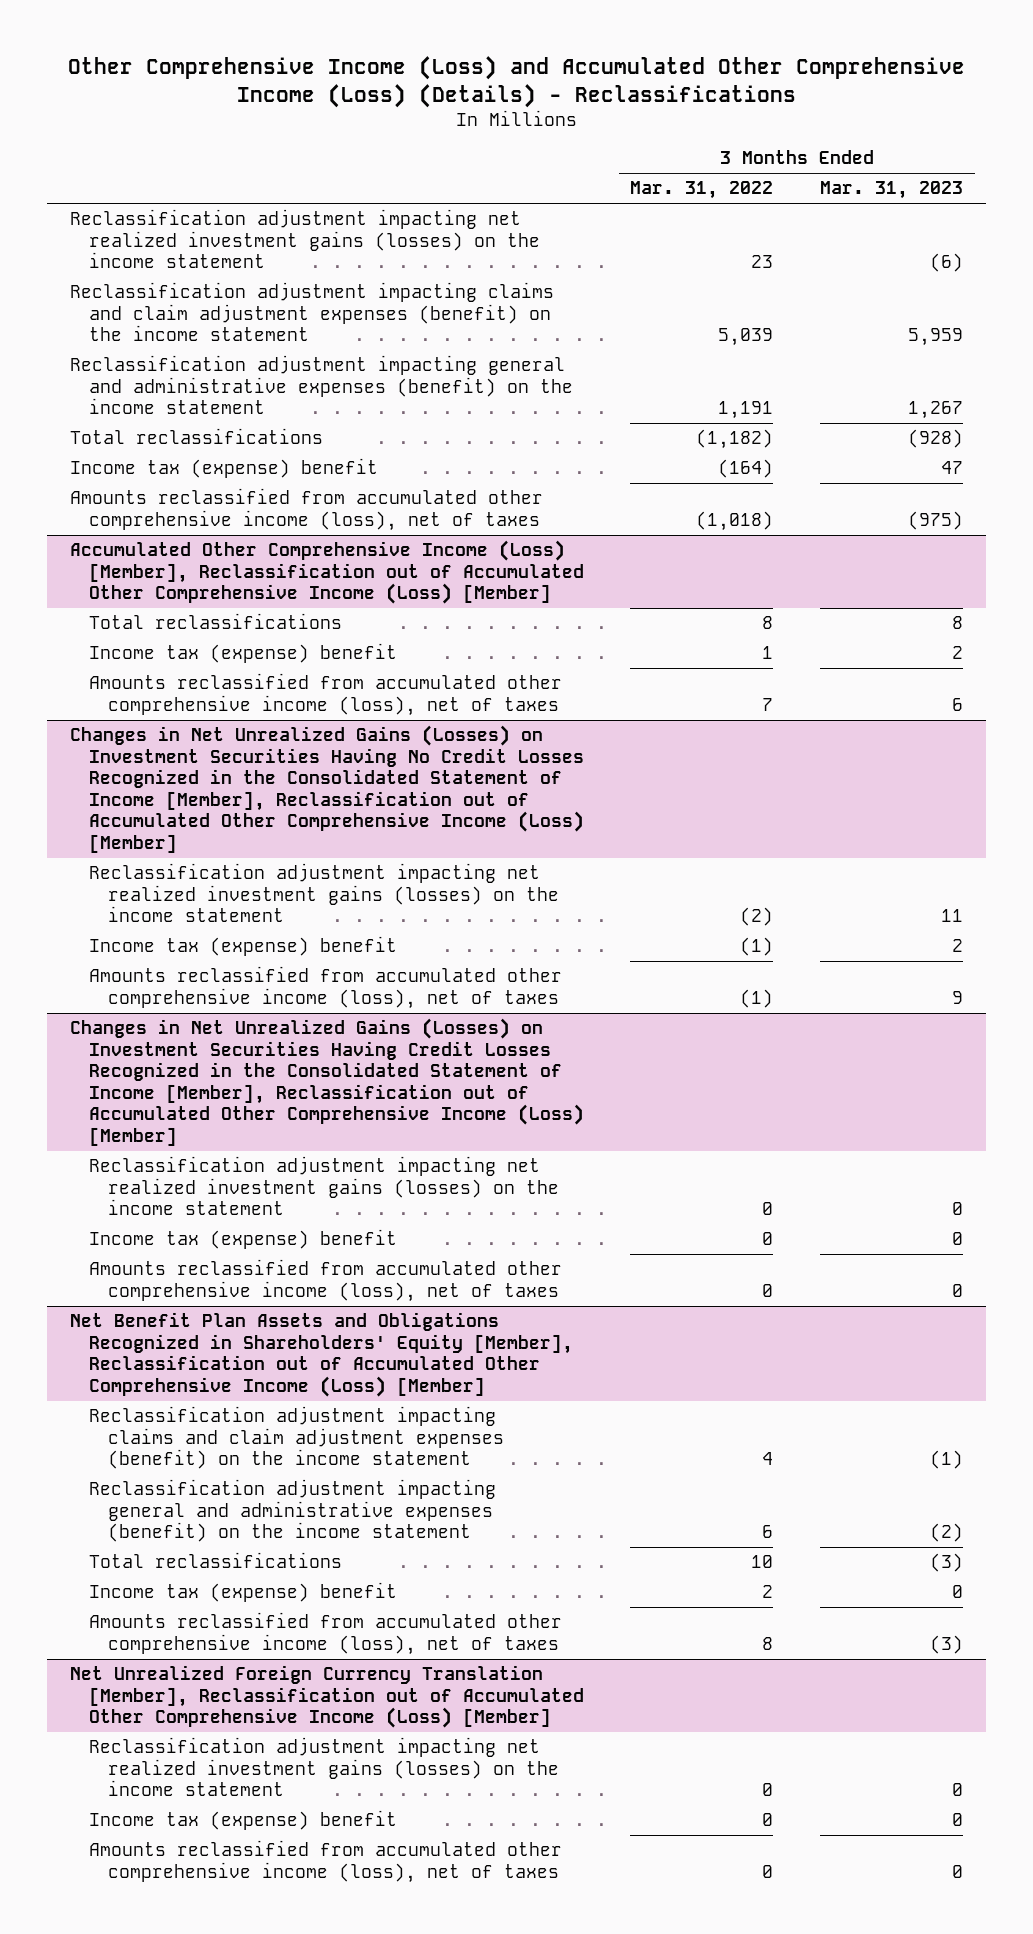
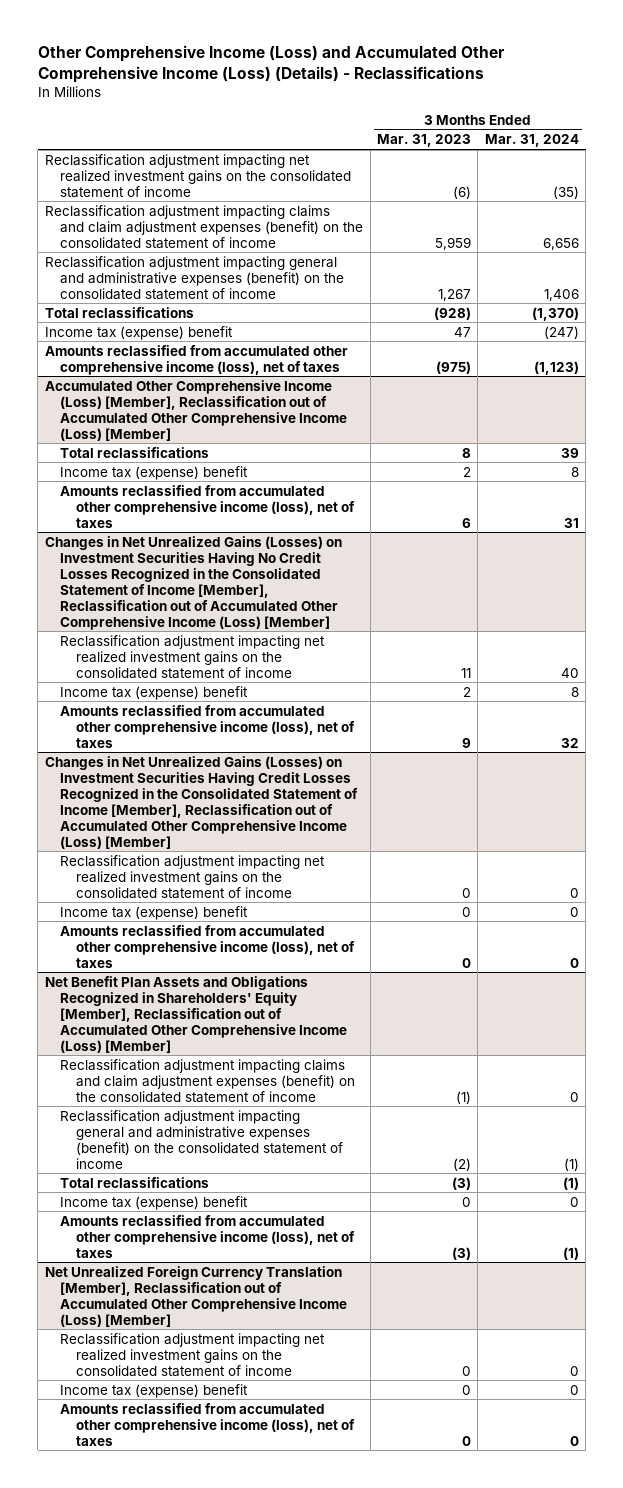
[630,181,774,200] Mar. 31, 2022 -> none
none -> [484,134,579,148] Mar. 31, 2024
[70,209,540,269] Reclassification adjustment impacting net realized investment gains (losses) on the income statement -> [44,153,352,198] Reclassification adjustment impacting net realized investment gains on the consolidated statement of income
[70,282,555,342] Reclassification adjustment impacting claims and claim adjustment expenses (benefit) on the income statement -> [44,204,364,249] Reclassification adjustment impacting claims and claim adjustment expenses (benefit) on the consolidated statement of income
[70,355,573,415] Reclassification adjustment impacting general and administrative expenses (benefit) on the income statement -> [44,255,345,300] Reclassification adjustment impacting general and administrative expenses (benefit) on the consolidated statement of income
[88,863,559,923] Reclassification adjustment impacting net realized investment gains (losses) on the income statement -> [60,634,326,679] Reclassification adjustment impacting net realized investment gains on the consolidated statement of income
[88,1156,559,1216] Reclassification adjustment impacting net realized investment gains (losses) on the income statement -> [60,854,326,899] Reclassification adjustment impacting net realized investment gains on the consolidated statement of income
[88,1406,504,1470] Reclassification adjustment impacting claims and claim adjustment expenses (benefit) on the income statement -> [60,1058,356,1103] Reclassification adjustment impacting claims and claim adjustment expenses (benefit) on the consolidated statement of income
[88,1479,496,1543] Reclassification adjustment impacting general and administrative expenses (benefit) on the income statement -> [60,1109,344,1169] Reclassification adjustment impacting general and administrative expenses (benefit) on the consolidated statement of income
[88,1737,559,1797] Reclassification adjustment impacting net realized investment gains (losses) on the income statement -> [60,1332,326,1377] Reclassification adjustment impacting net realized investment gains on the consolidated statement of income

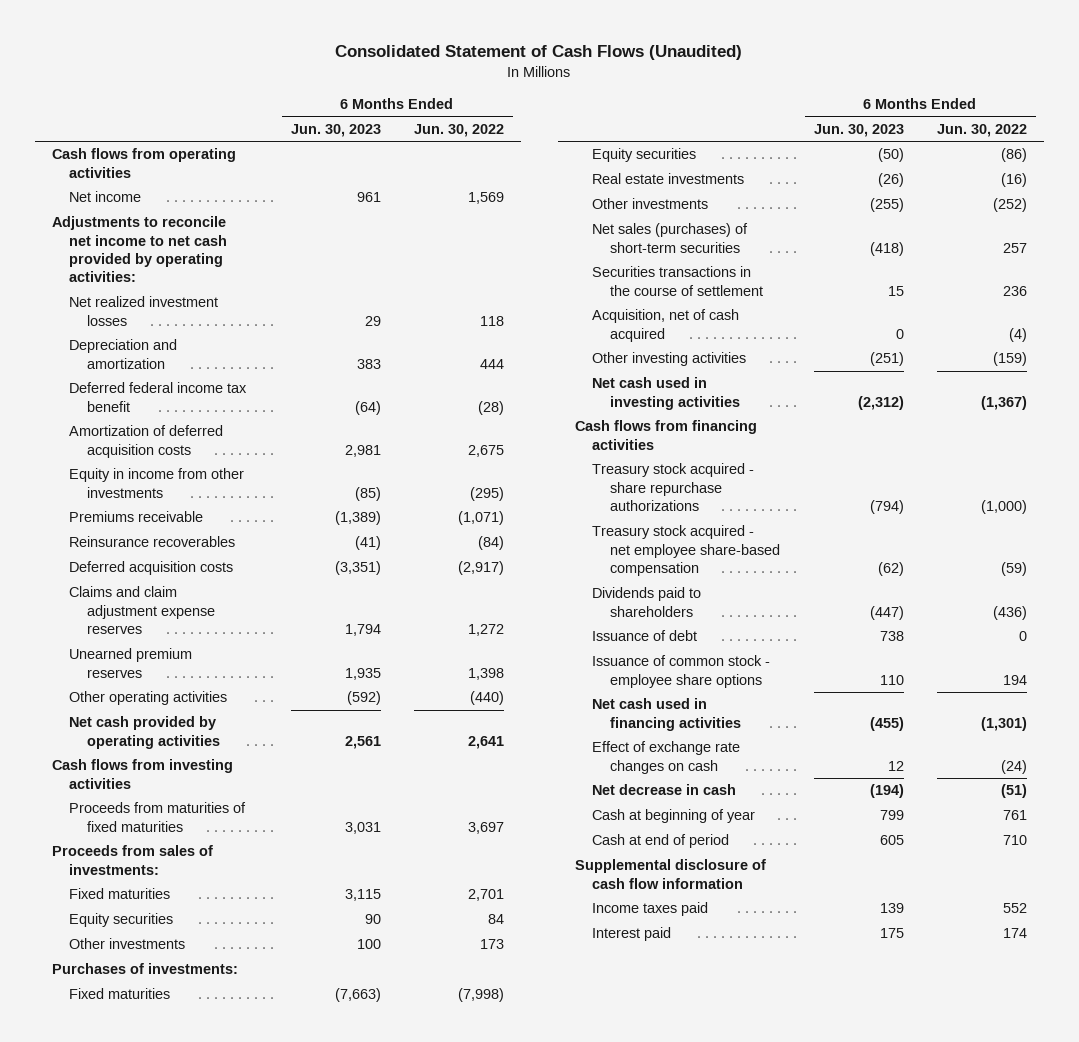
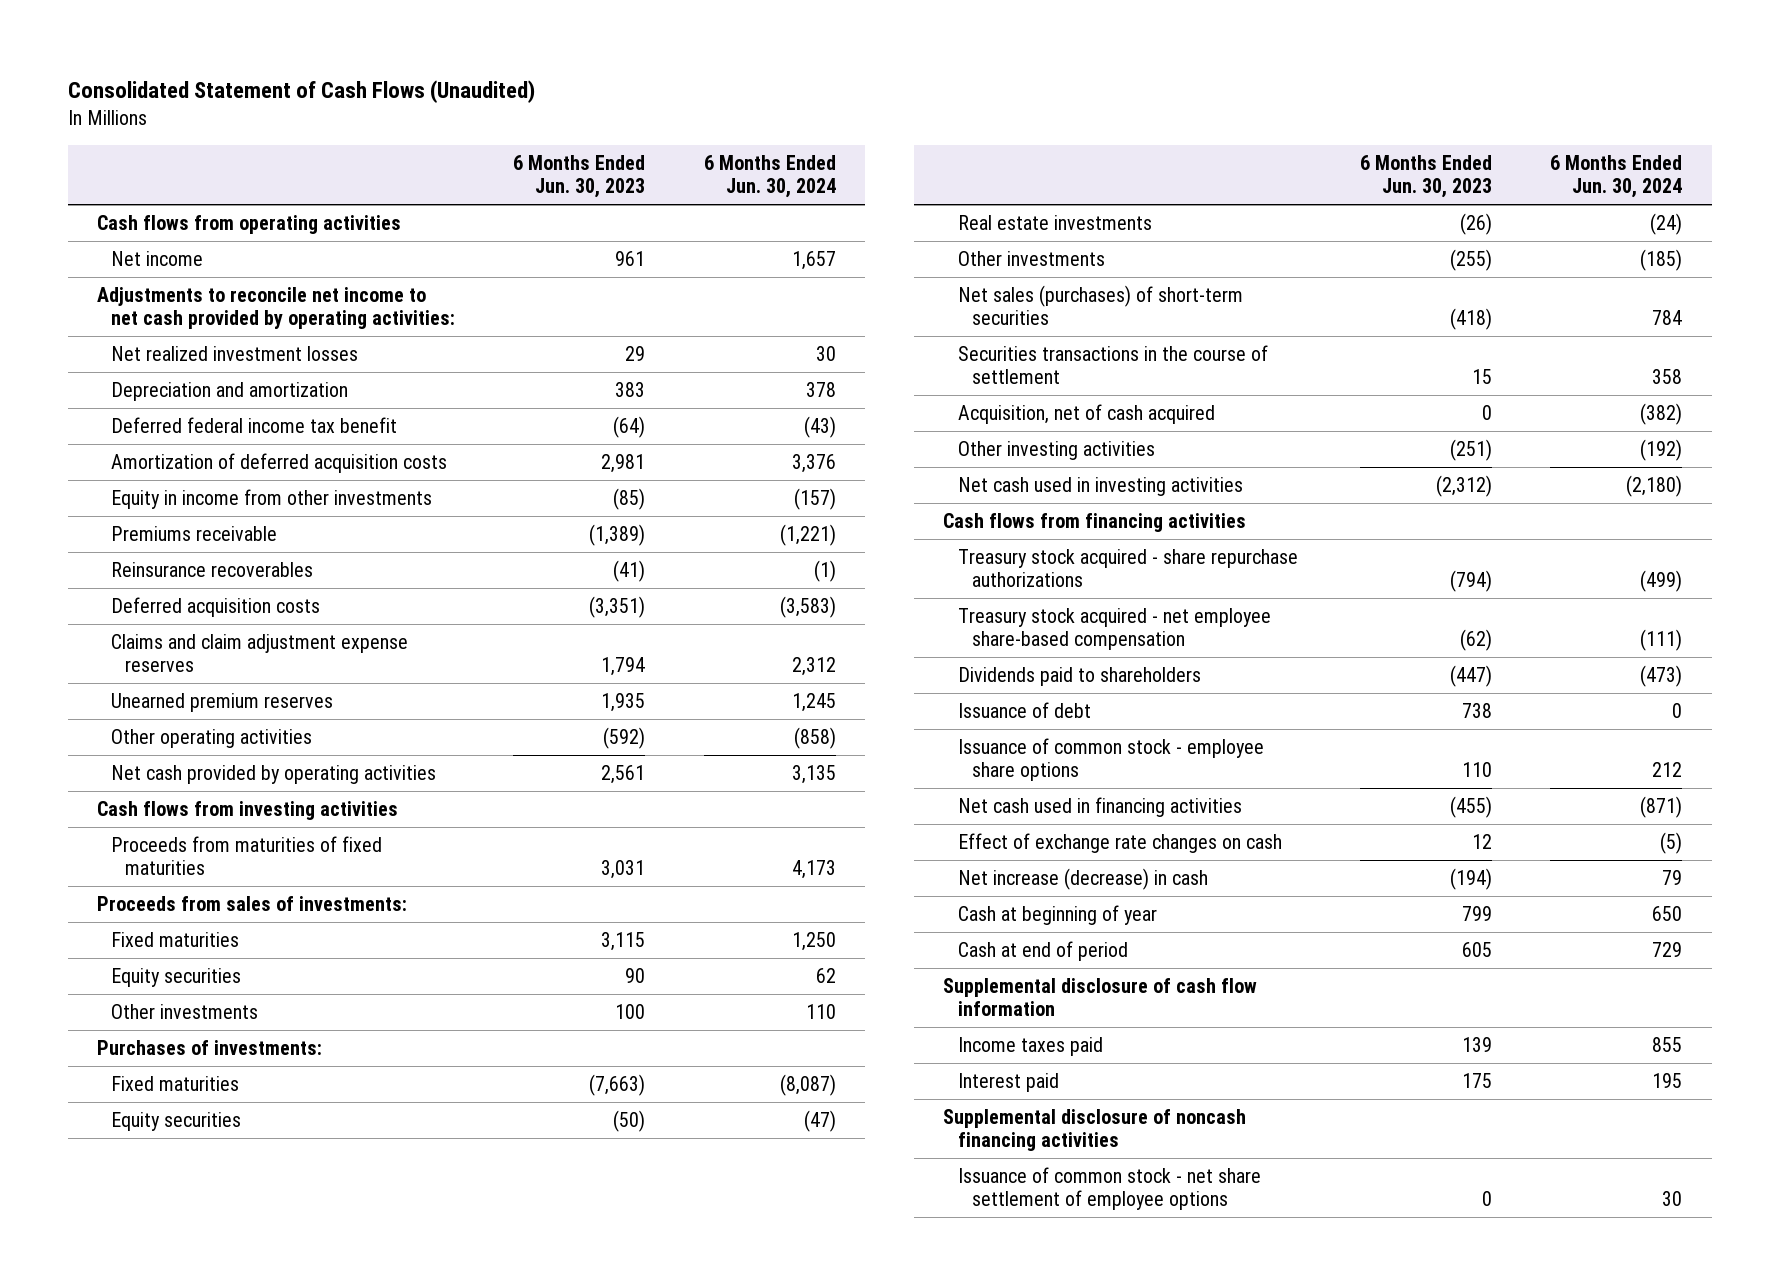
[414,124,505,138] Jun. 30, 2022 -> none
none -> [703,154,836,199] 6 Months Ended Jun. 30, 2024
[592,784,737,796] Net decrease in cash -> [957,868,1208,891] Net increase (decrease) in cash
none -> [943,1109,1247,1152] Supplemental disclosure of noncash financing activities
none -> [957,1167,1261,1211] Issuance of common stock - net share settlement of employee options

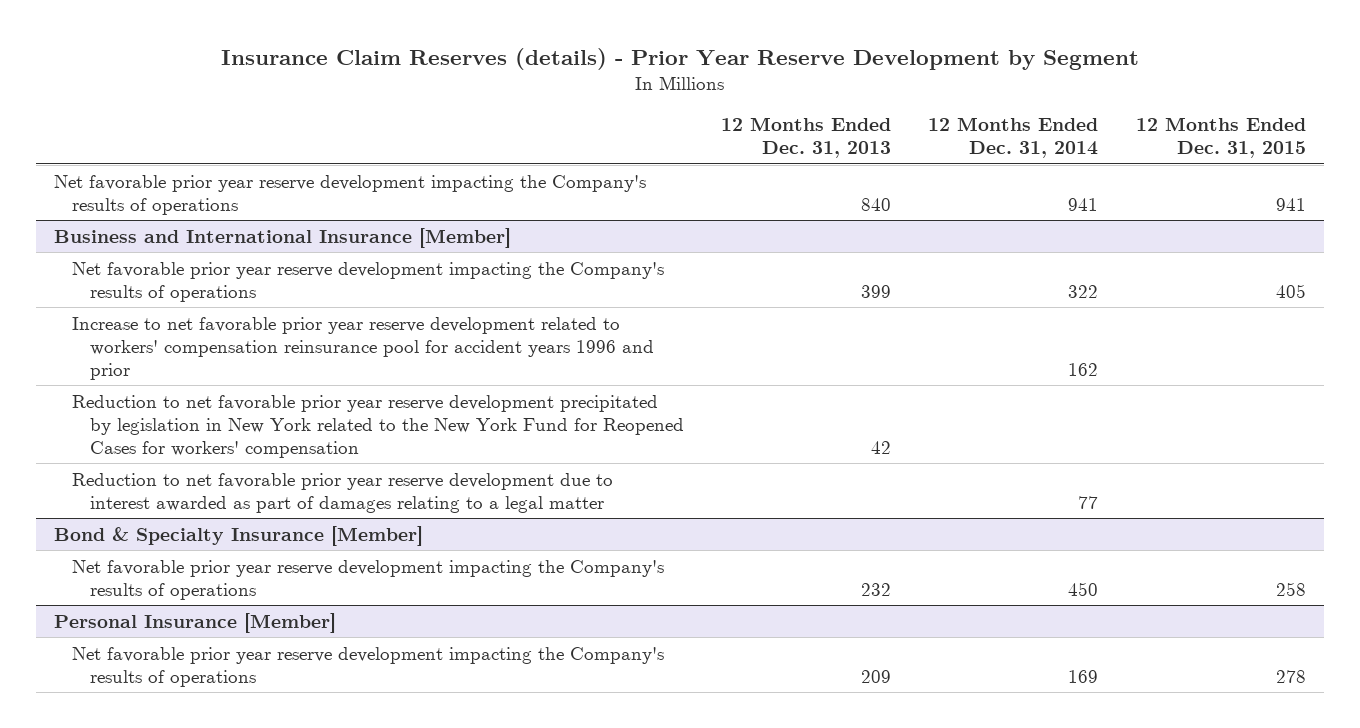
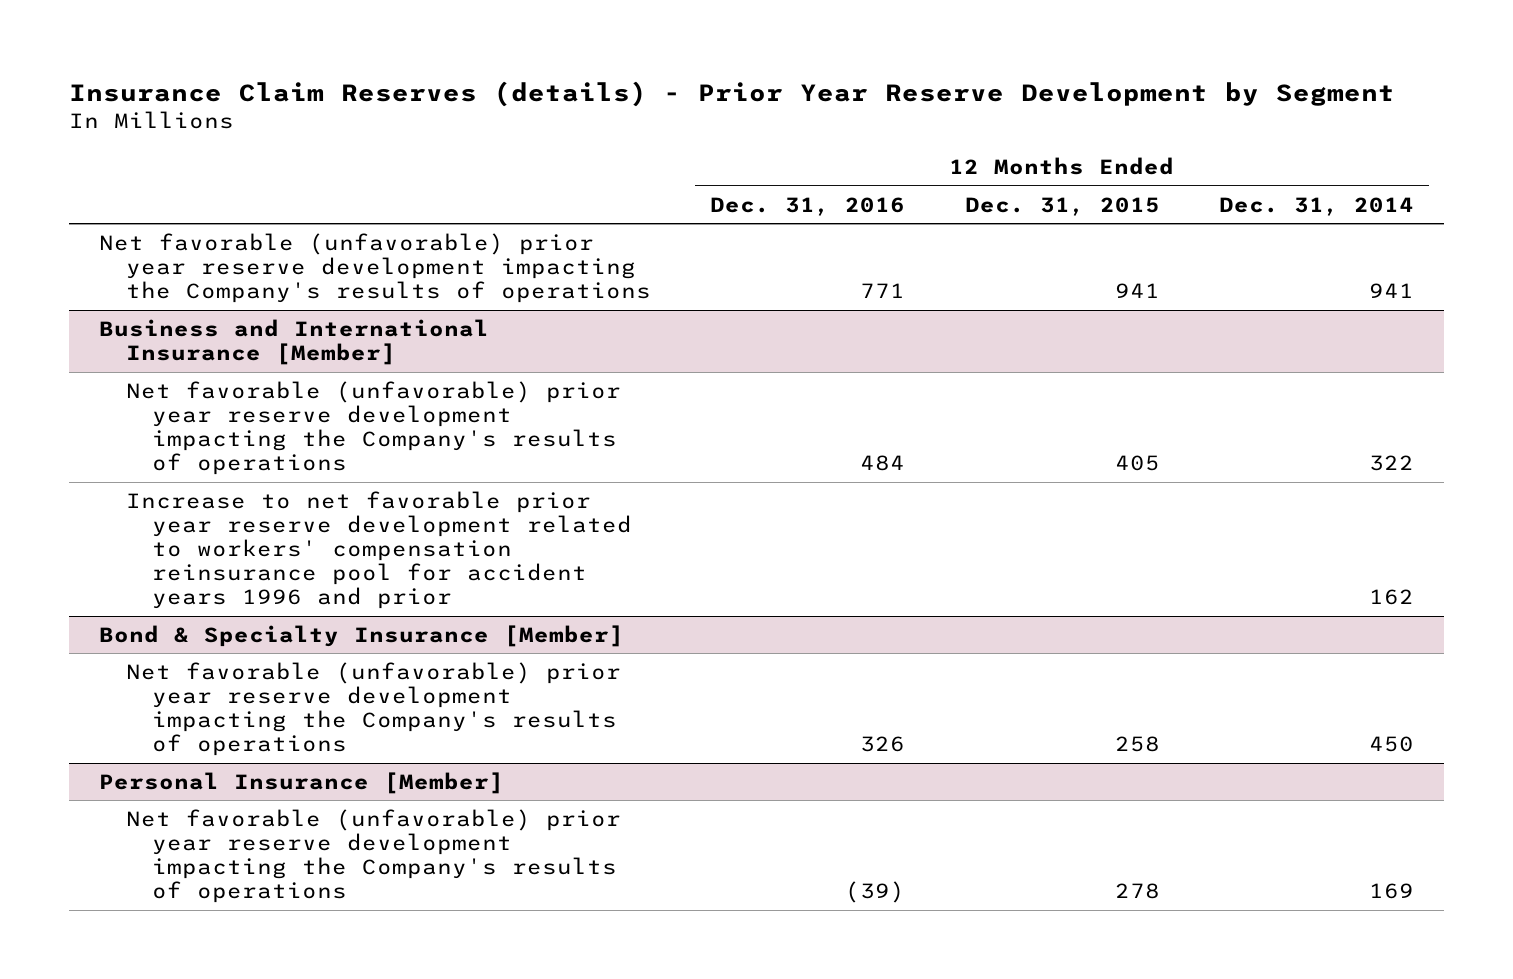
[720,117,891,159] 12 Months Ended Dec. 31, 2013 -> none
none -> [710,196,906,216] Dec. 31, 2016
[54,174,647,215] Net favorable prior year reserve development impacting the Company's results of operations -> [99,232,651,303] Net favorable (unfavorable) prior year reserve development impacting the Company's results of operations
[71,261,664,302] Net favorable prior year reserve development impacting the Company's results of operations -> [125,380,621,475] Net favorable (unfavorable) prior year reserve development impacting the Company's results of operations
[71,394,684,458] Reduction to net favorable prior year reserve development precipitated by legislation in New York related to the New York Fund for Reopened Cases for workers' compensation -> none
[71,472,613,513] Reduction to net favorable prior year reserve development due to interest awarded as part of damages relating to a legal matter -> none
[71,559,664,600] Net favorable prior year reserve development impacting the Company's results of operations -> [125,661,621,756] Net favorable (unfavorable) prior year reserve development impacting the Company's results of operations
[71,646,664,687] Net favorable prior year reserve development impacting the Company's results of operations -> [125,808,621,903] Net favorable (unfavorable) prior year reserve development impacting the Company's results of operations

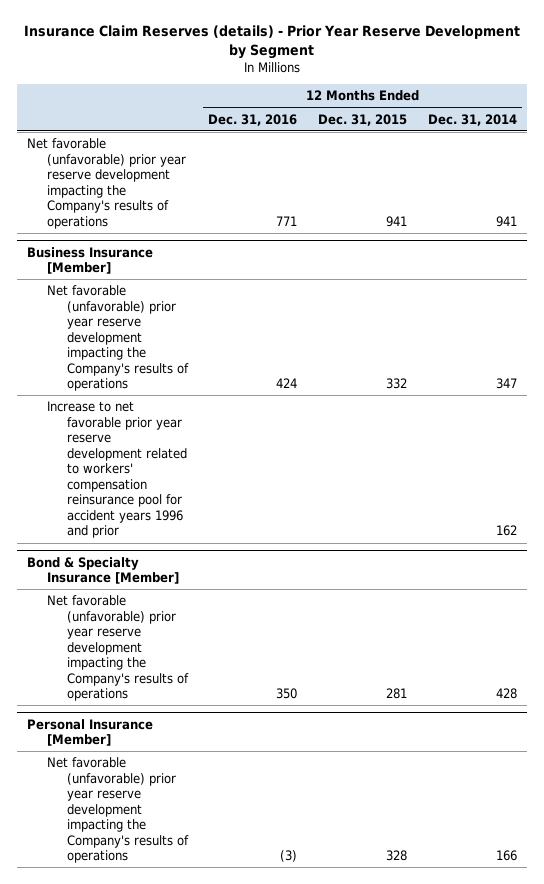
[99,318,490,365] Business and International Insurance [Member] -> [27,246,154,275] Business Insurance [Member]
[860,454,906,471] 484 -> [276,378,298,389] 424
[1114,454,1160,471] 405 -> [386,378,408,390] 332
[1369,454,1415,471] 322 -> [495,378,517,390] 347
[860,735,906,752] 326 -> [276,688,298,700] 350
[1114,735,1160,752] 258 -> [386,688,408,700] 281
[1369,735,1415,752] 450 -> [495,688,517,700] 428
[845,880,906,903] (39) -> [280,850,298,863] (3)
[1114,882,1160,899] 278 -> [386,850,408,862] 328
[1369,882,1415,899] 169 -> [495,850,517,862] 166

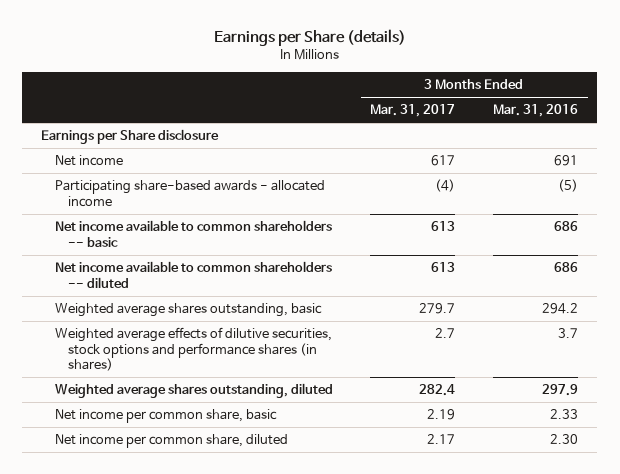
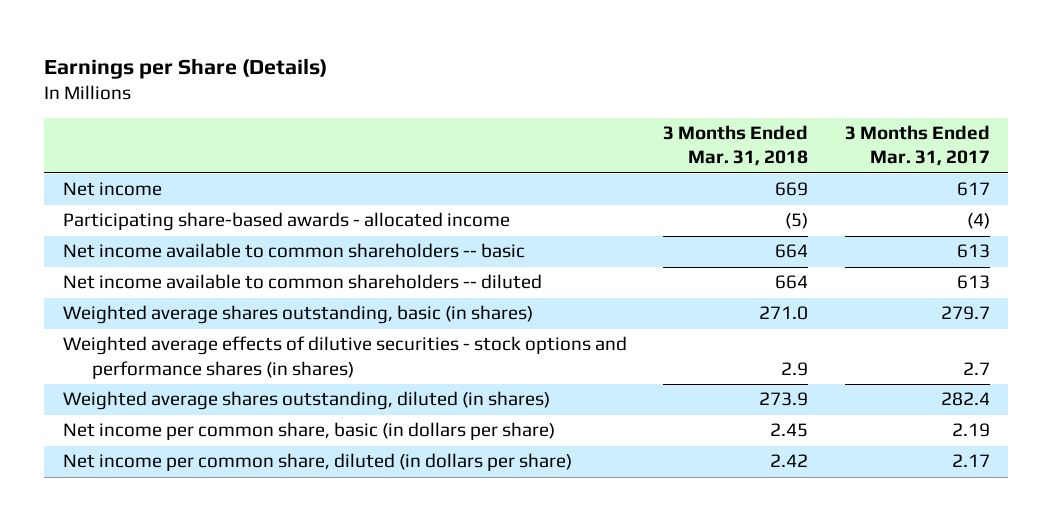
[213,28,406,46] Earnings per Share (details) -> [44,57,328,79] Earnings per Share (Details)
[493,104,579,118] Mar. 31, 2016 -> none
none -> [663,125,809,167] 3 Months Ended Mar. 31, 2018
[41,129,220,145] Earnings per Share disclosure -> none
[54,303,322,318] Weighted average shares outstanding, basic -> [62,305,533,325] Weighted average shares outstanding, basic (in shares)
[54,327,332,371] Weighted average effects of dilutive securities, stock options and performance shares (in shares) -> [62,336,627,379] Weighted average effects of dilutive securities - stock options and performance shares (in shares)
[54,383,333,399] Weighted average shares outstanding, diluted -> [62,391,550,411] Weighted average shares outstanding, diluted (in shares)
[54,409,277,424] Net income per common share, basic -> [62,422,555,441] Net income per common share, basic (in dollars per share)
[54,434,288,449] Net income per common share, diluted -> [62,453,572,472] Net income per common share, diluted (in dollars per share)

